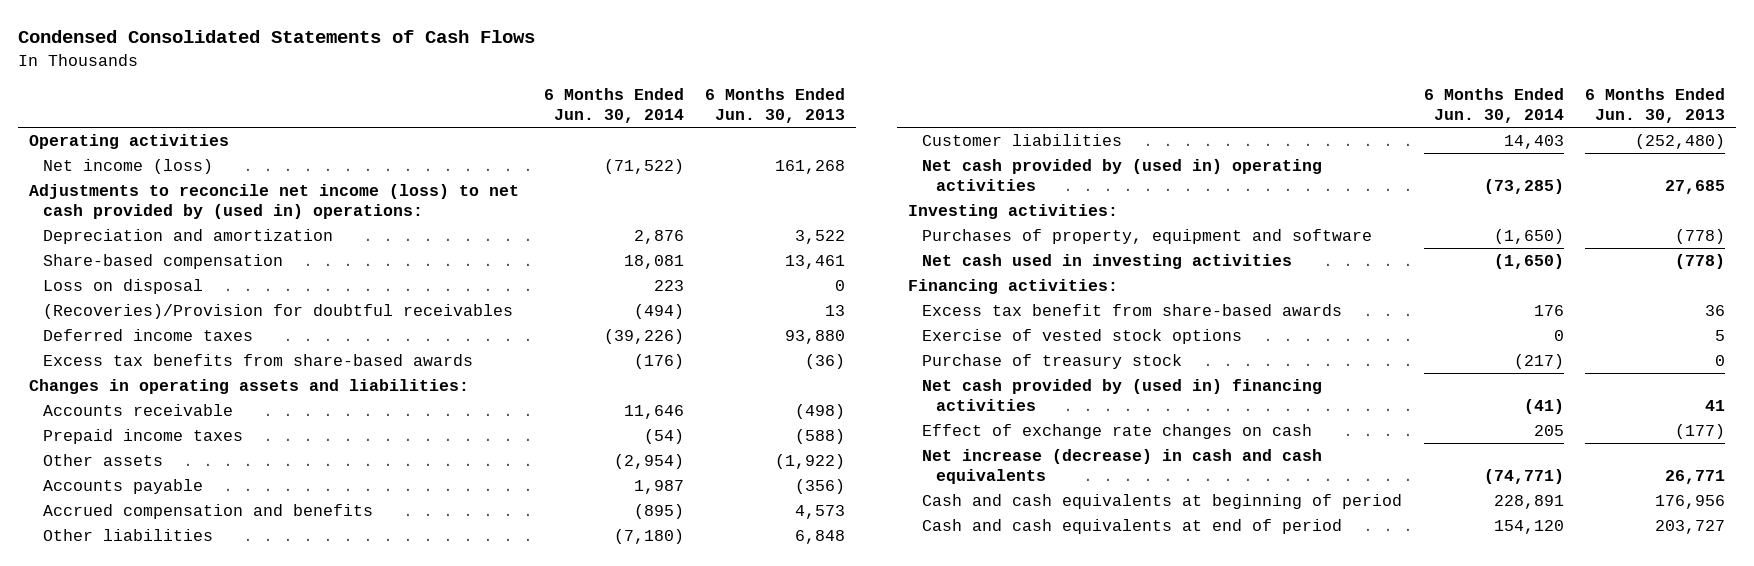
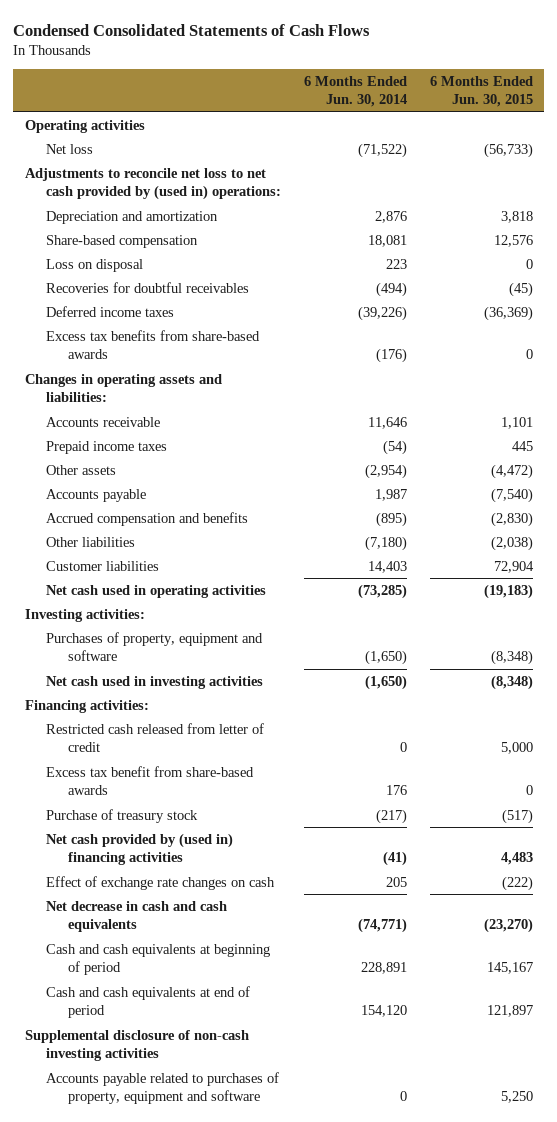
[705,88,846,124] 6 Months Ended Jun. 30, 2013 -> none
none -> [429,75,533,108] 6 Months Ended Jun. 30, 2015
[42,158,213,174] Net income (loss) -> [46,143,94,154] Net loss
[28,183,519,220] Adjustments to reconcile net income (loss) to net cash provided by (used in) operations: -> [24,167,282,201] Adjustments to reconcile net loss to net cash provided by (used in) operations:
[42,303,513,319] (Recoveries)/Provision for doubtful receivables -> [46,281,250,293] Recoveries for doubtful receivables
[922,158,1323,192] Net cash provided by (used in) operating activities -> [46,584,267,598] Net cash used in operating activities
none -> [46,722,265,753] Restricted cash released from letter of credit
[922,328,1243,344] Exercise of vested stock options -> none
[922,448,1323,485] Net increase (decrease) in cash and cash equivalents -> [46,900,228,933] Net decrease in cash and cash equivalents
none -> [24,1029,249,1062] Supplemental disclosure of non-cash investing activities
none -> [46,1071,280,1105] Accounts payable related to purchases of property, equipment and software

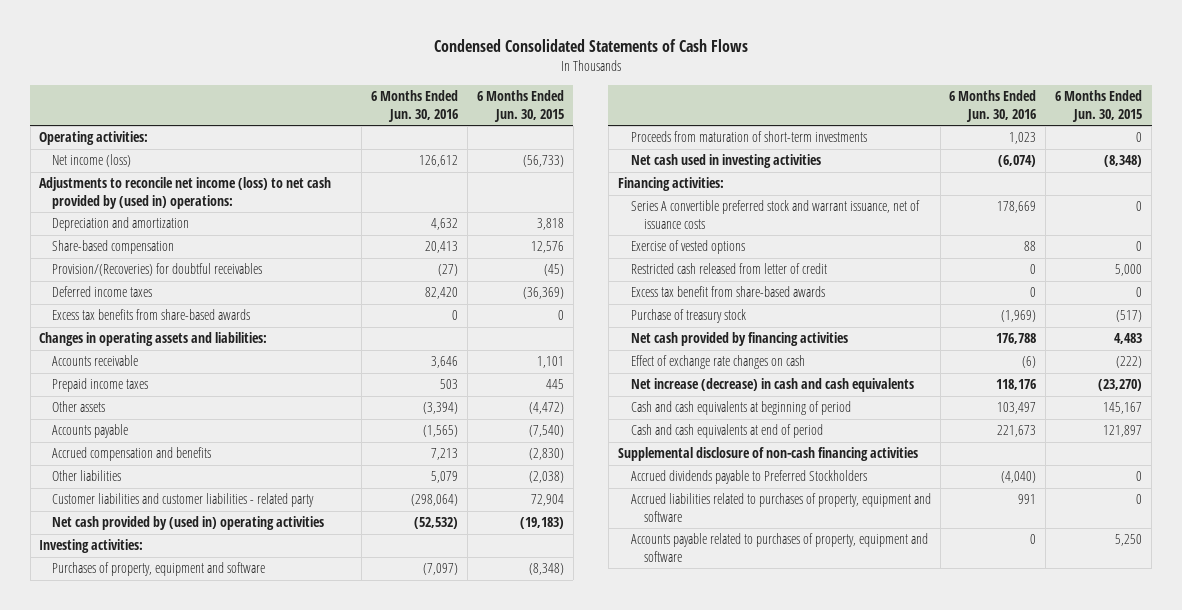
[303,75,407,108] 6 Months Ended Jun. 30, 2014 -> none
none -> [371,90,459,122] 6 Months Ended Jun. 30, 2016
[24,119,145,133] Operating activities -> [39,131,149,146] Operating activities:
[46,143,94,154] Net loss -> [52,154,132,168] Net income (loss)
[24,167,282,201] Adjustments to reconcile net loss to net cash provided by (used in) operations: -> [39,177,332,209] Adjustments to reconcile net income (loss) to net cash provided by (used in) operations:
[46,258,144,272] Loss on disposal -> none
[46,281,250,293] Recoveries for doubtful receivables -> [52,263,263,277] Provision/(Recoveries) for doubtful receivables
[46,560,160,571] Customer liabilities -> [52,493,315,508] Customer liabilities and customer liabilities - related party
[46,584,267,598] Net cash used in operating activities -> [52,516,325,531] Net cash provided by (used in) operating activities
none -> [630,131,867,143] Proceeds from maturation of short-term investments
none -> [630,200,920,229] Series A convertible preferred stock and warrant issuance, net of issuance costs
none -> [630,240,745,255] Exercise of vested options
[46,832,234,866] Net cash provided by (used in) financing activities -> [630,332,848,347] Net cash provided by financing activities
[46,900,228,933] Net decrease in cash and cash equivalents -> [630,378,914,393] Net increase (decrease) in cash and cash equivalents
[24,1029,249,1062] Supplemental disclosure of non-cash investing activities -> [617,447,918,462] Supplemental disclosure of non-cash financing activities
none -> [630,470,867,485] Accrued dividends payable to Preferred Stockholders
none -> [630,493,931,522] Accrued liabilities related to purchases of property, equipment and software

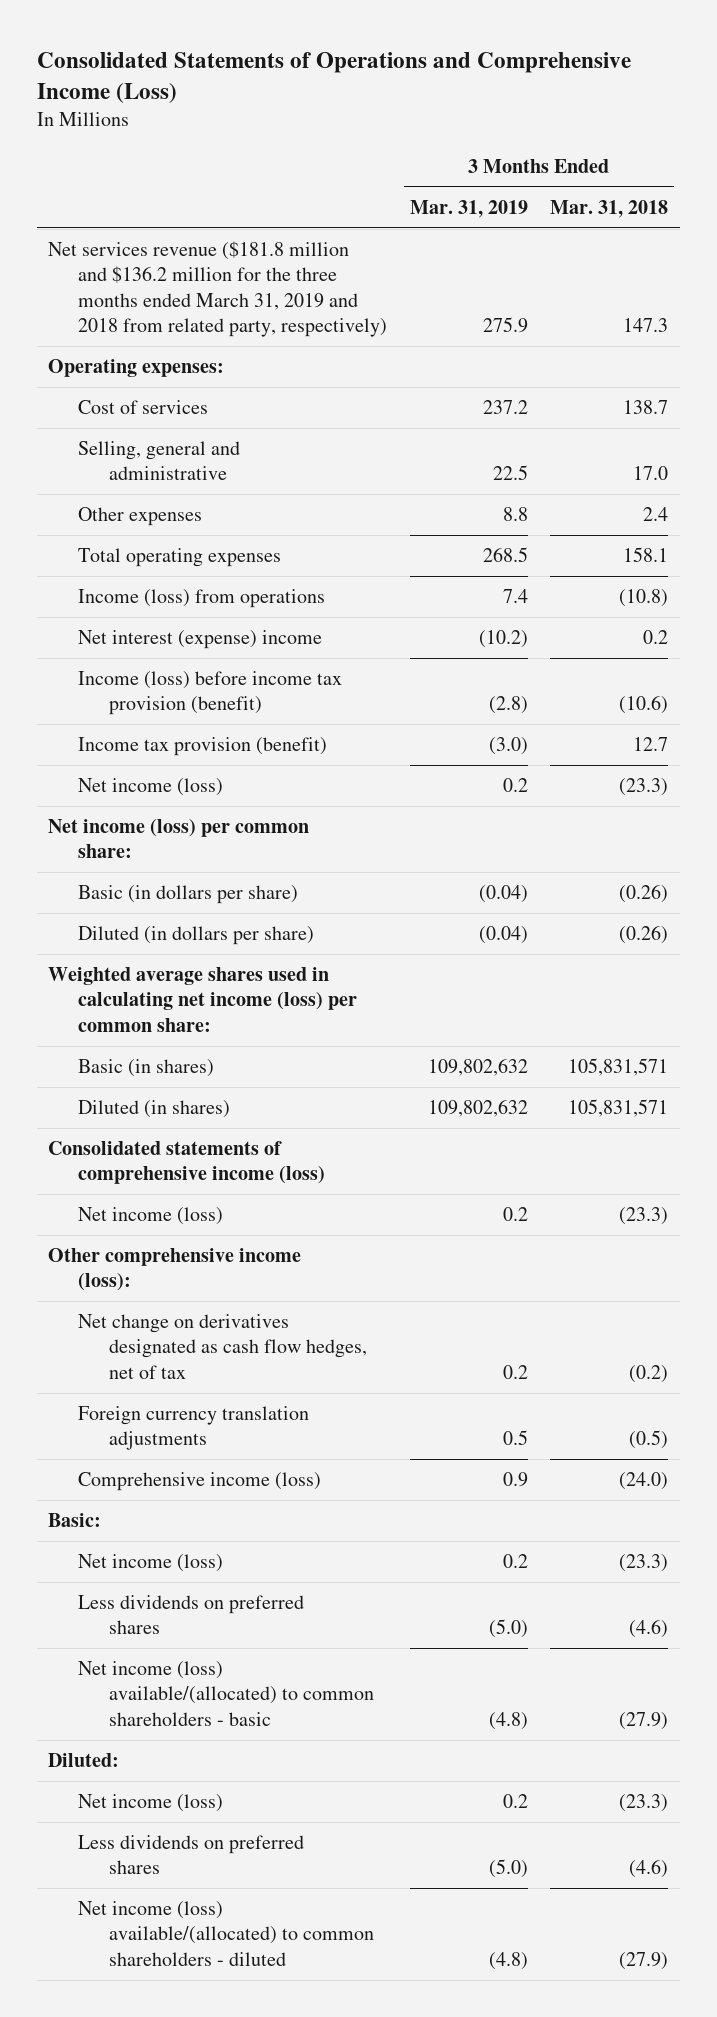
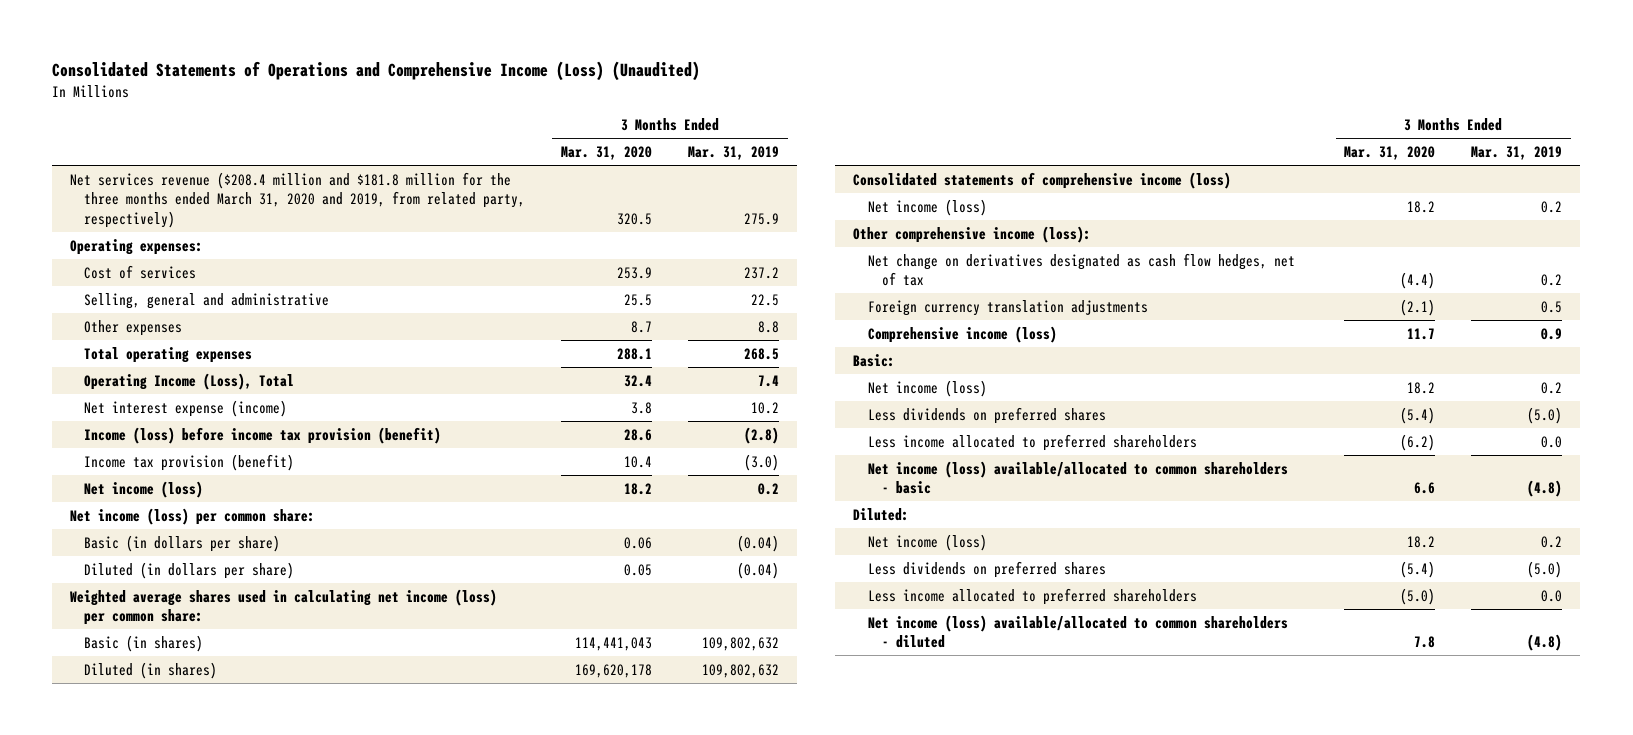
[37,51,632,103] Consolidated Statements of Operations and Comprehensive Income (Loss) -> [52,60,701,81] Consolidated Statements of Operations and Comprehensive Income (Loss) (Unaudited)
[550,199,669,218] Mar. 31, 2018 -> none
none -> [561,146,653,161] Mar. 31, 2020
[48,241,388,338] Net services revenue ($181.8 million and $136.2 million for the three months ended March 31, 2019 and 2018 from related party, respectively) -> [70,171,526,229] Net services revenue ($208.4 million and $181.8 million for the three months ended March 31, 2020 and 2019, from related party, respectively)
[78,589,326,609] Income (loss) from operations -> [84,372,295,390] Operating Income (Loss), Total
[78,630,323,650] Net interest (expense) income -> [84,399,288,417] Net interest expense (income)
[478,630,528,649] (10.2) -> [751,401,780,414] 10.2
none -> [867,433,1197,451] Less income allocated to preferred shareholders
[78,1661,374,1726] Net income (loss) available/(allocated) to common shareholders - basic -> [867,460,1288,495] Net income (loss) available/allocated to common shareholders - basic
none -> [867,587,1197,605] Less income allocated to preferred shareholders
[78,1901,374,1966] Net income (loss) available/(allocated) to common shareholders - diluted -> [867,614,1288,649] Net income (loss) available/allocated to common shareholders - diluted

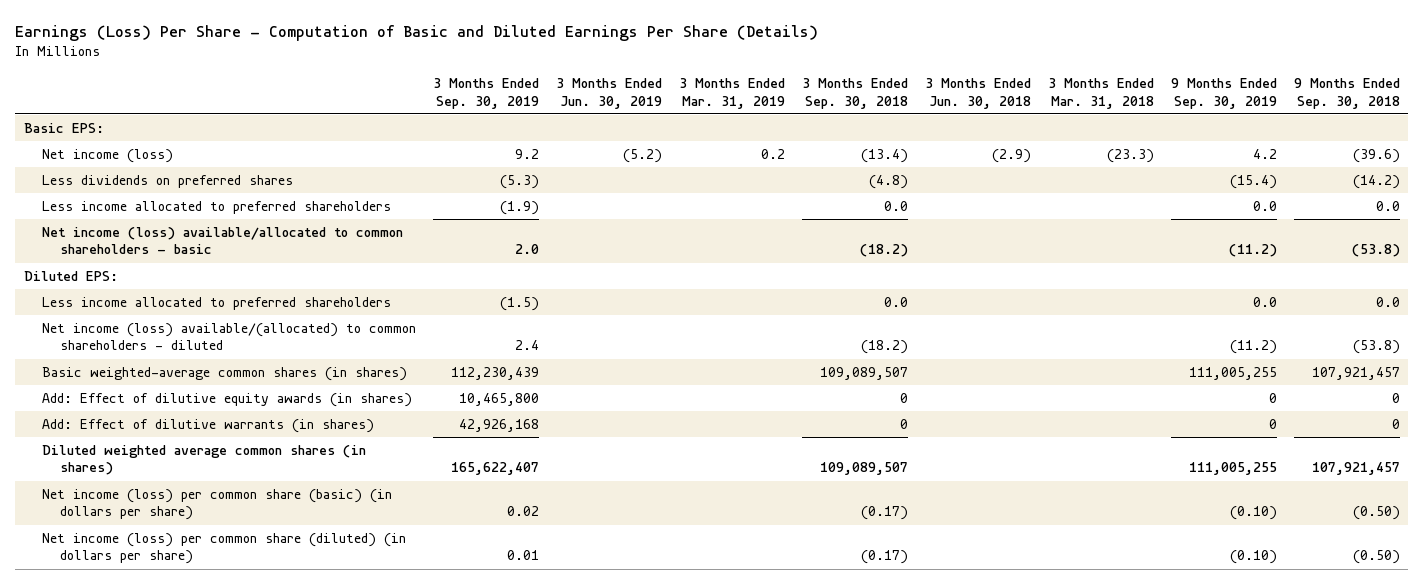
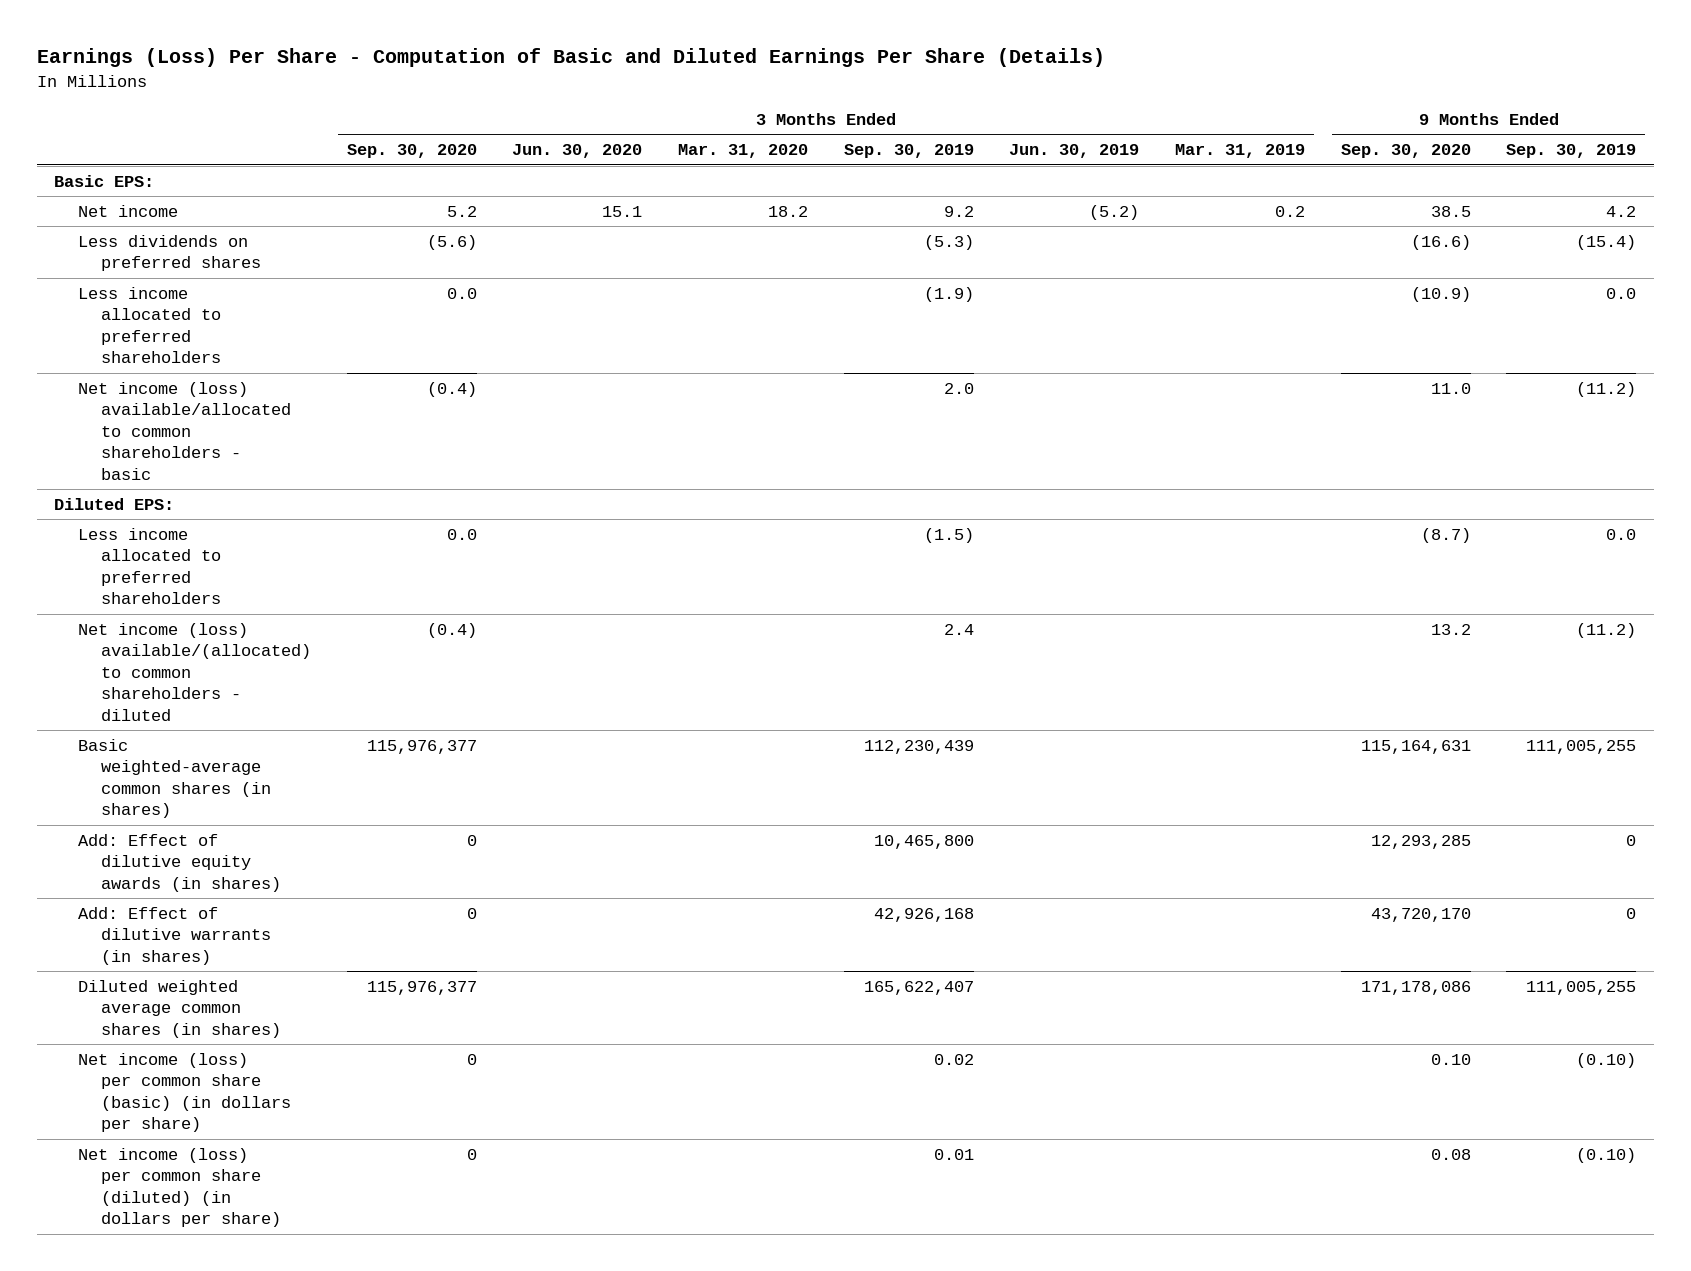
[801,77,908,109] 3 Months Ended Sep. 30, 2018 -> none
[924,77,1031,109] 3 Months Ended Jun. 30, 2018 -> none
[1047,77,1154,109] 3 Months Ended Mar. 31, 2018 -> none
[1293,77,1400,109] 9 Months Ended Sep. 30, 2018 -> none
none -> [346,144,477,159] Sep. 30, 2020
none -> [512,144,643,159] Jun. 30, 2020
none -> [678,144,809,159] Mar. 31, 2020
none -> [1340,144,1471,159] Sep. 30, 2020
[42,148,174,163] Net income (loss) -> [77,204,178,217] Net income

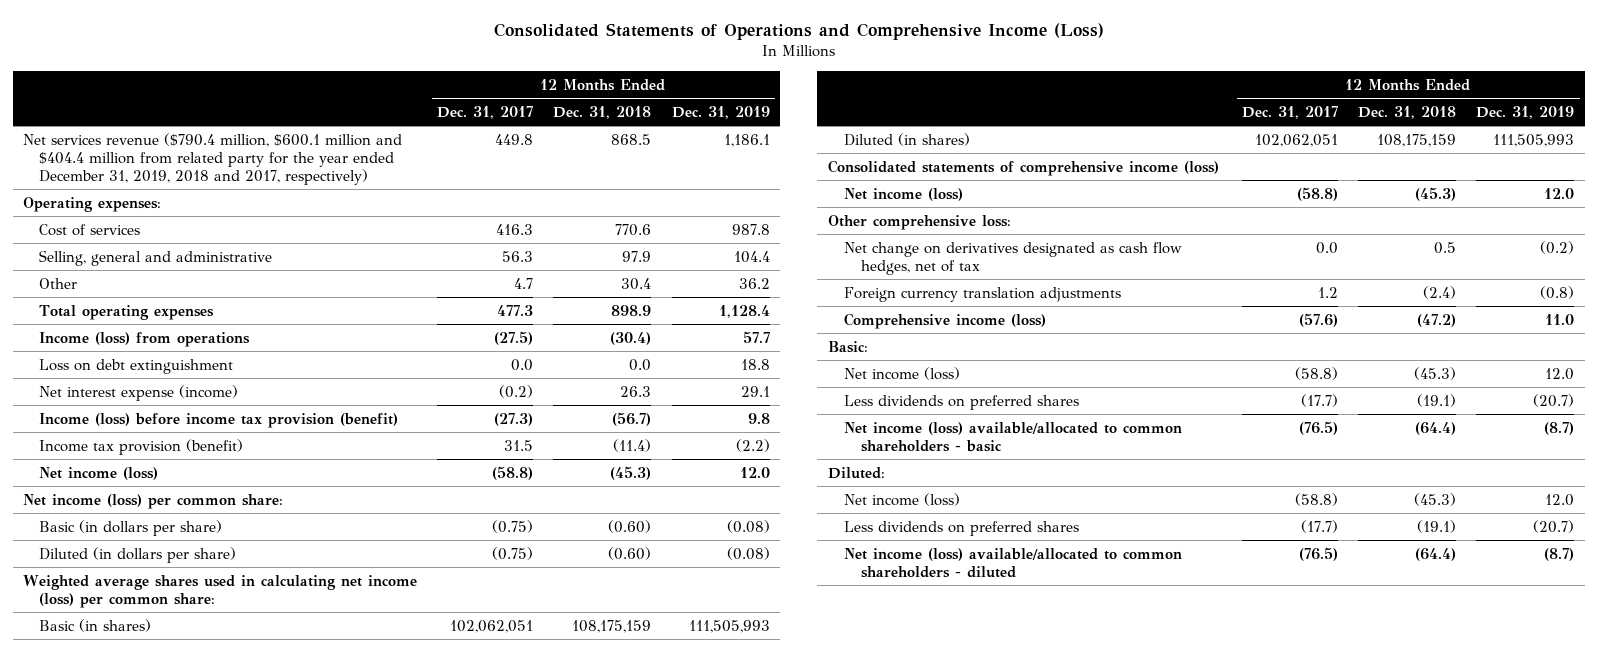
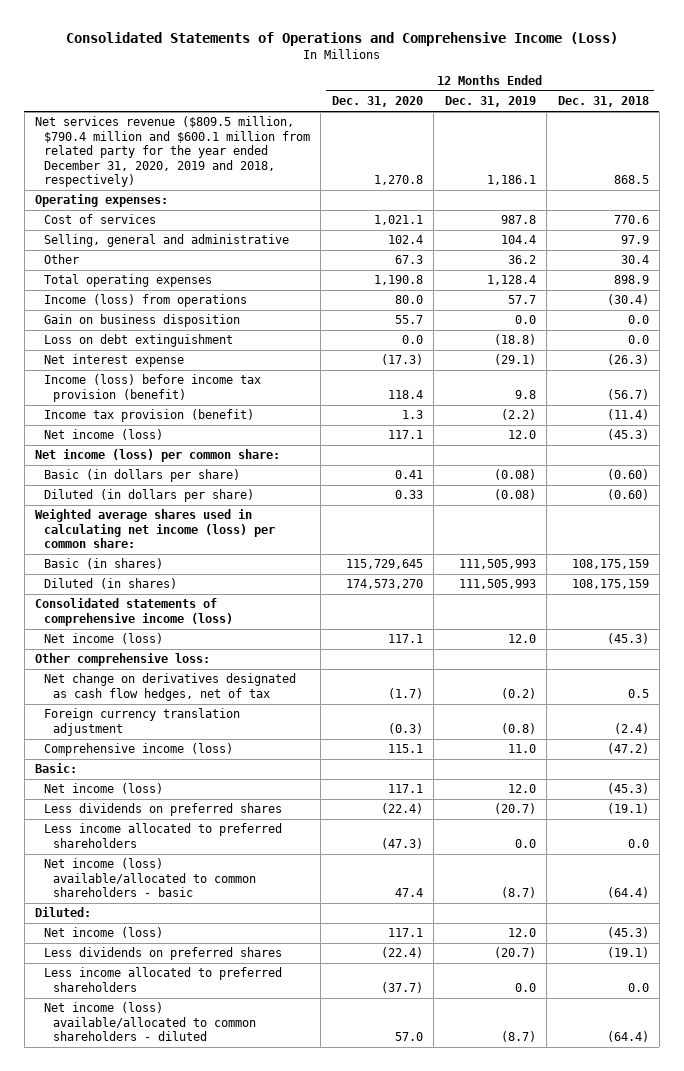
[437,106,534,120] Dec. 31, 2017 -> none
none -> [331,96,423,108] Dec. 31, 2020
[22,132,402,185] Net services revenue ($790.4 million, $600.1 million and $404.4 million from related party for the year ended December 31, 2019, 2018 and 2017, respectively) -> [35,116,311,188] Net services revenue ($809.5 million, $790.4 million and $600.1 million from related party for the year ended December 31, 2020, 2019 and 2018, respectively)
none -> [44,314,241,328] Gain on business disposition
[740,358,770,370] 18.8 -> [493,334,536,346] (18.8)
[39,384,239,401] Net interest expense (income) -> [44,354,185,368] Net interest expense
[620,385,652,397] 26.3 -> [606,354,649,366] (26.3)
[740,385,770,397] 29.1 -> [493,354,536,366] (29.1)
[844,286,1122,302] Foreign currency translation adjustments -> [44,708,241,736] Foreign currency translation adjustment
none -> [44,823,283,848] Less income allocated to preferred shareholders
none -> [44,967,283,992] Less income allocated to preferred shareholders

